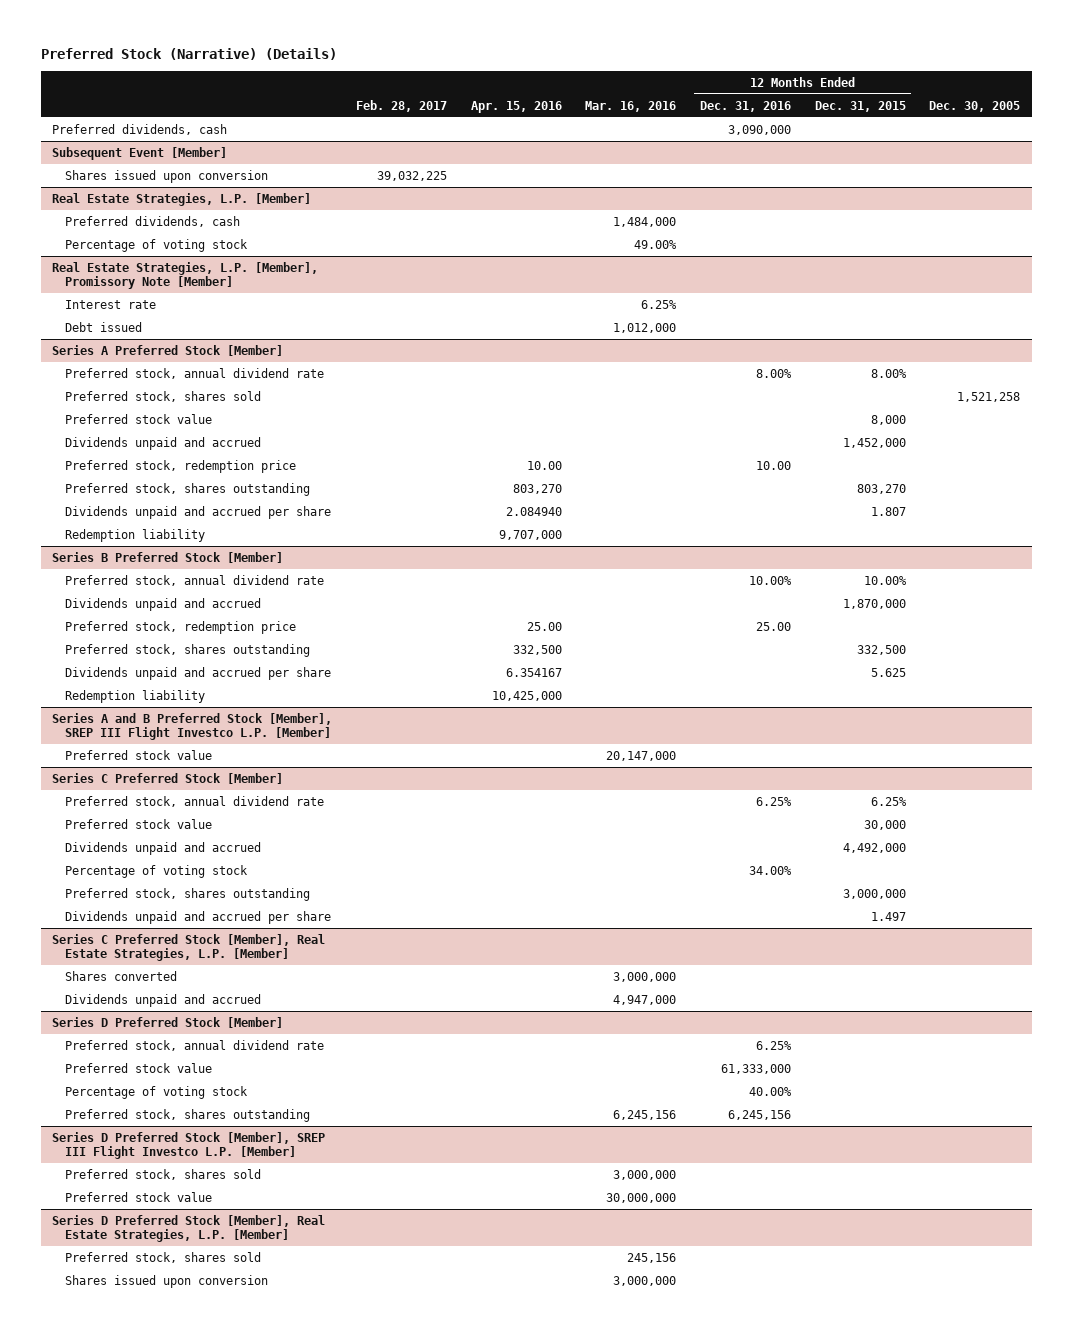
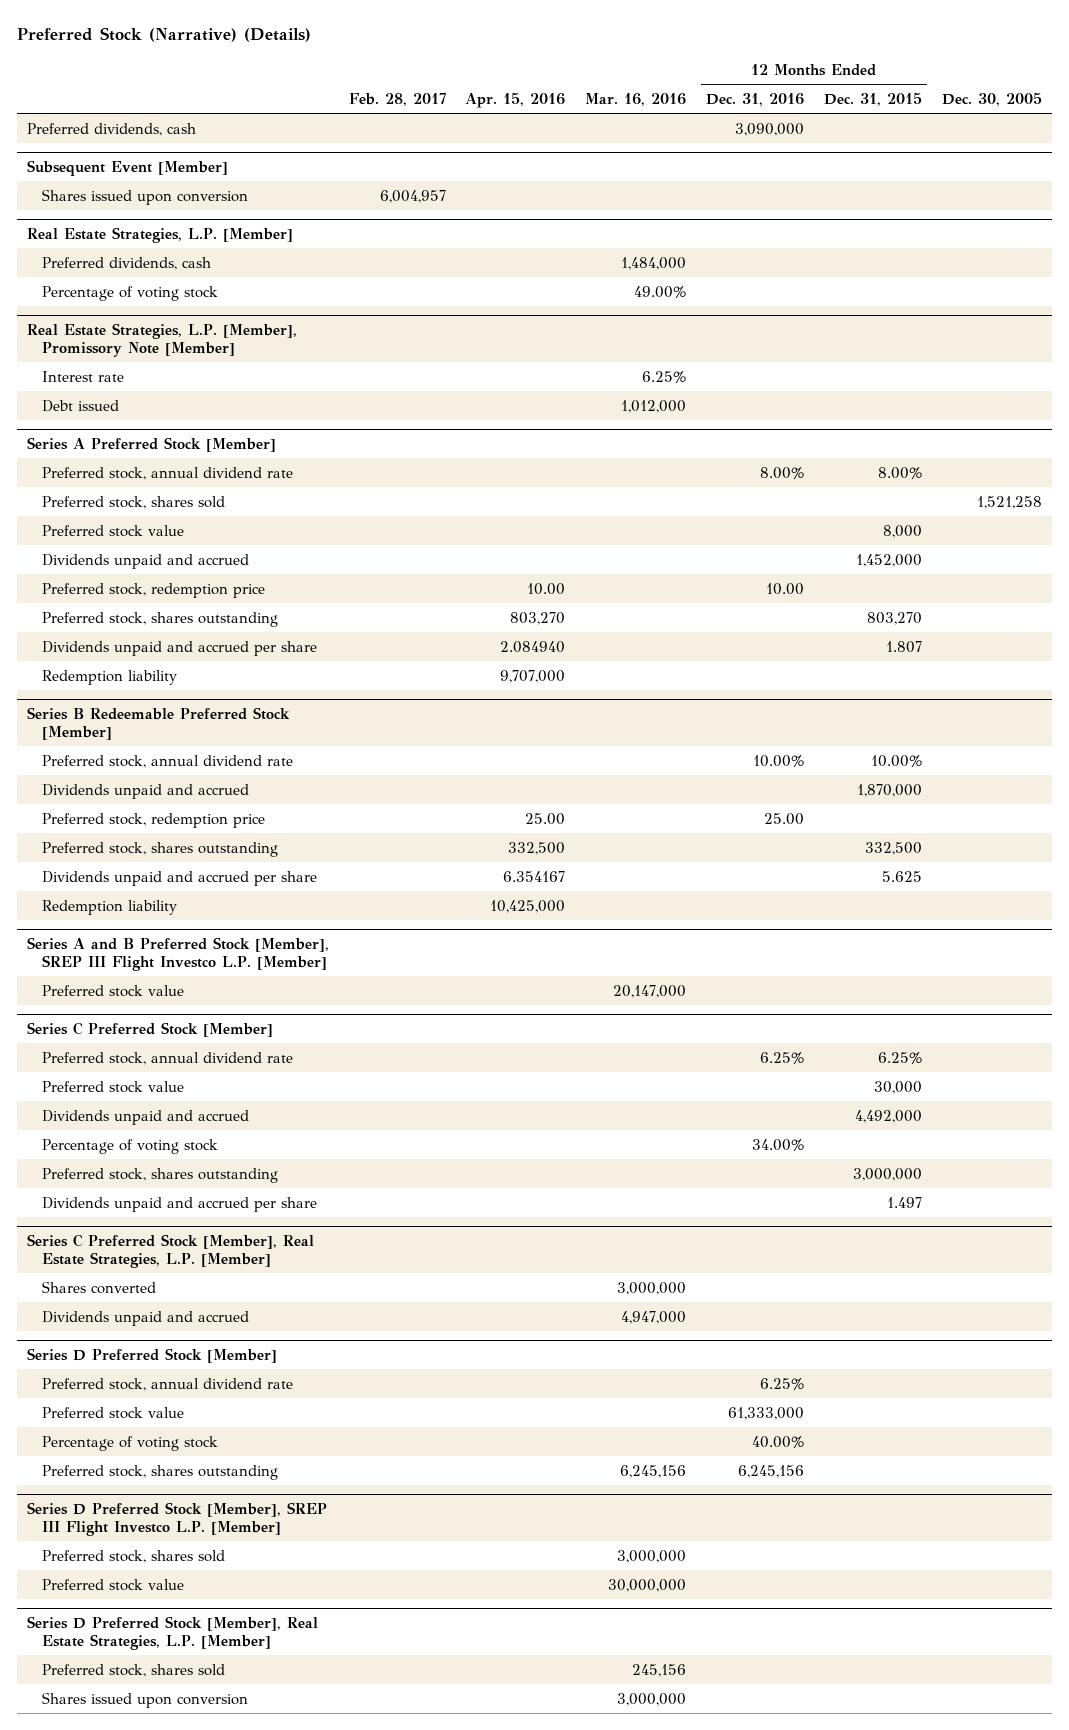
[376,170,447,181] 39,032,225 -> [379,189,446,203] 6,004,957
[52,551,284,563] Series B Preferred Stock [Member] -> [26,706,290,740] Series B Redeemable Preferred Stock [Member]

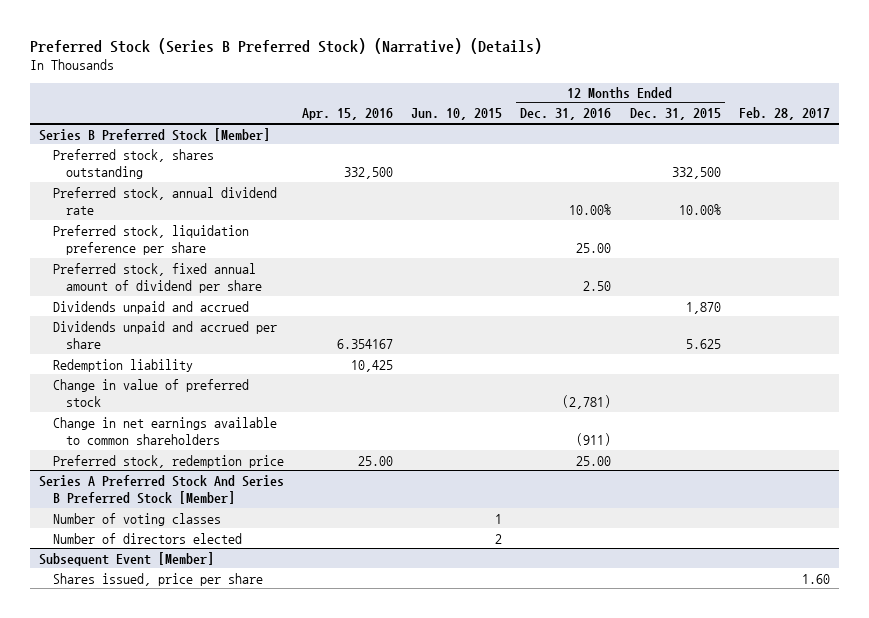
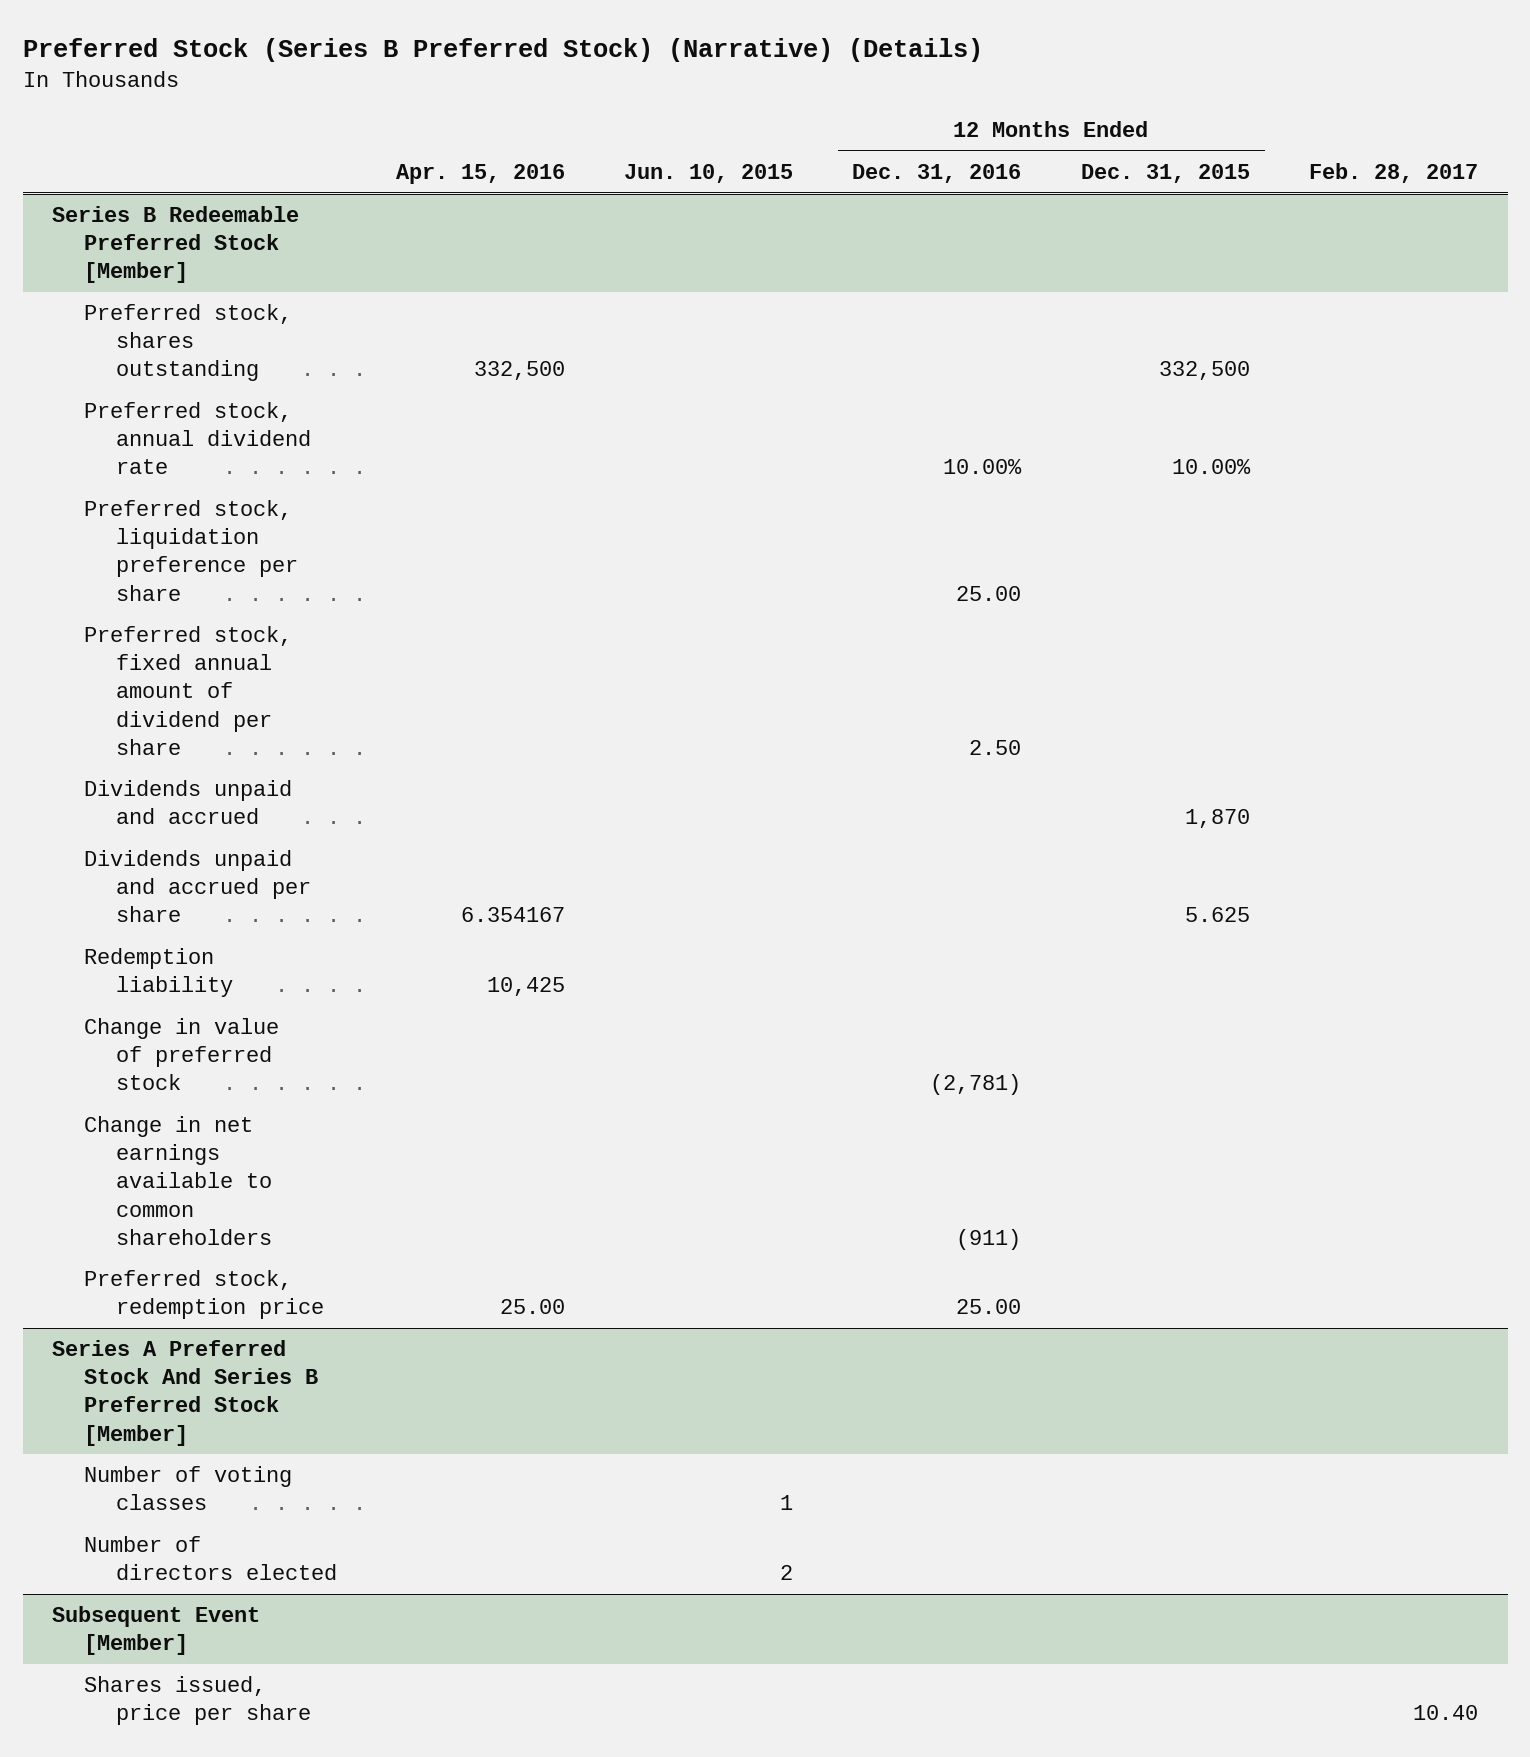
[38,127,270,141] Series B Preferred Stock [Member] -> [52,206,300,284] Series B Redeemable Preferred Stock [Member]
[801,573,830,584] 1.60 -> [1412,1705,1478,1721] 10.40

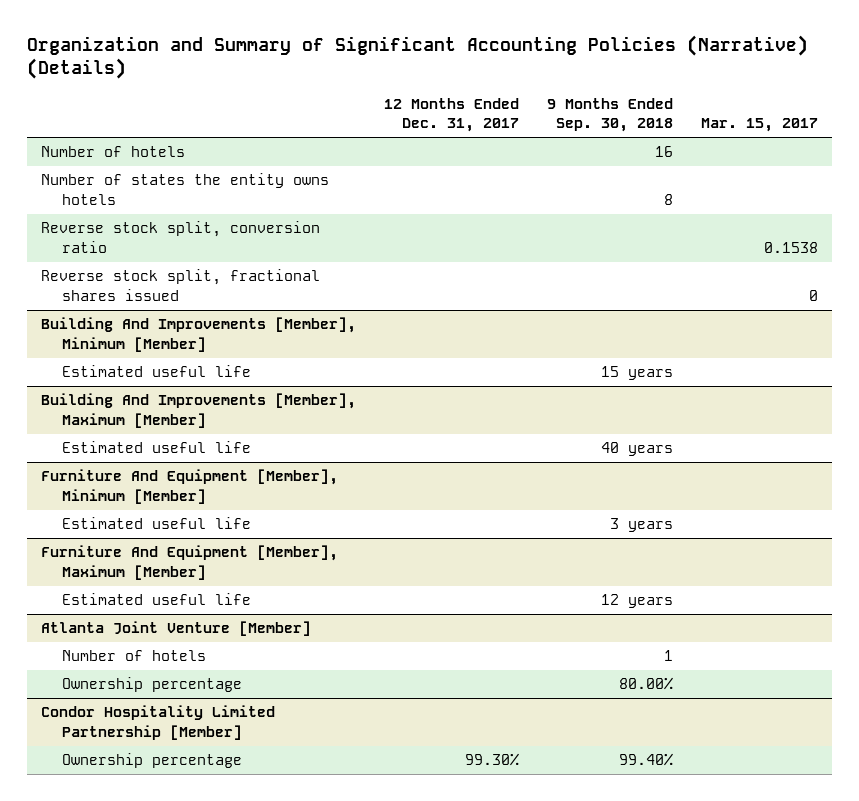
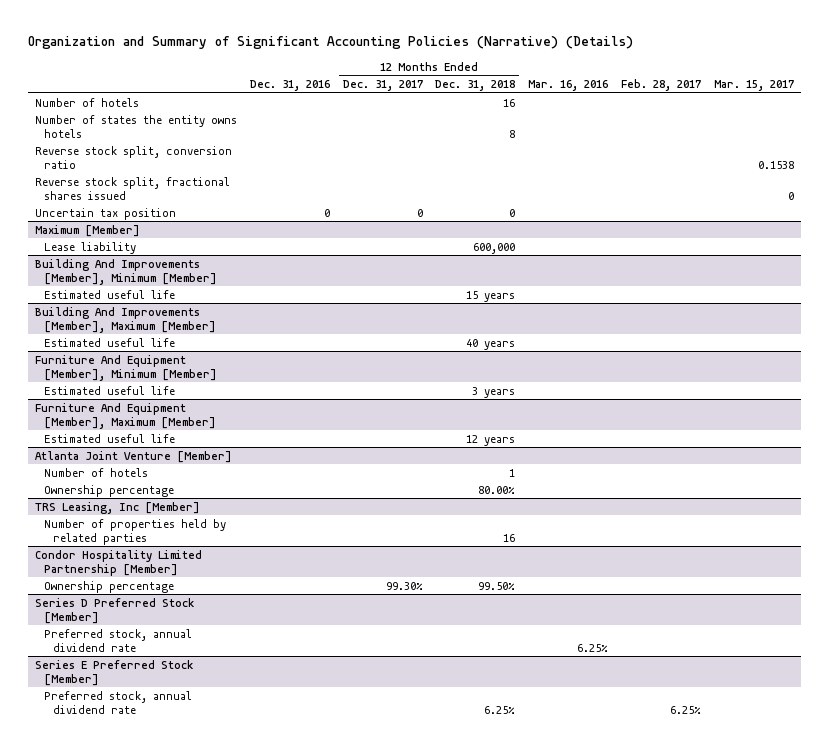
[546,97,673,133] 9 Months Ended Sep. 30, 2018 -> none
none -> [249,80,330,92] Dec. 31, 2016
none -> [435,80,516,92] Dec. 31, 2018
none -> [528,80,609,92] Mar. 16, 2016
none -> [621,79,702,92] Feb. 28, 2017
none -> [34,207,176,220] Uncertain tax position
none -> [34,224,140,237] Maximum [Member]
none -> [43,241,136,254] Lease liability
none -> [34,501,200,514] TRS Leasing, Inc [Member]
none -> [43,518,226,545] Number of properties held by related parties
none -> [34,597,194,624] Series D Preferred Stock [Member]
none -> [43,628,192,652] Preferred stock, annual dividend rate
none -> [34,659,193,686] Series E Preferred Stock [Member]
none -> [43,690,192,714] Preferred stock, annual dividend rate

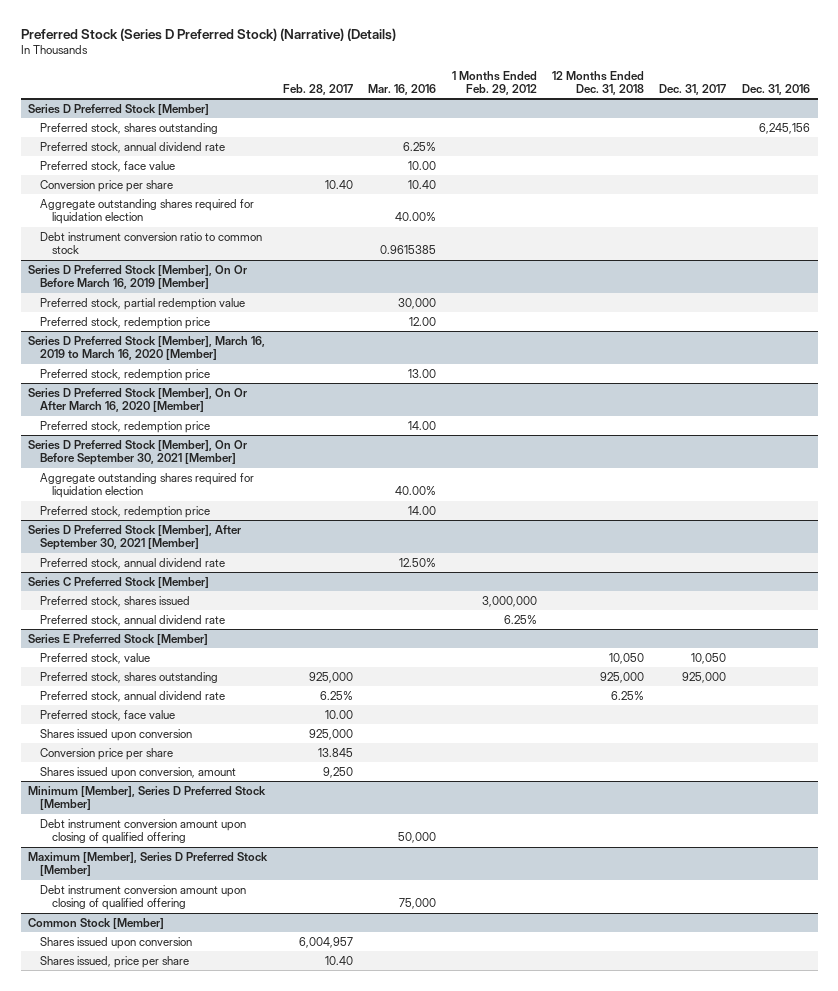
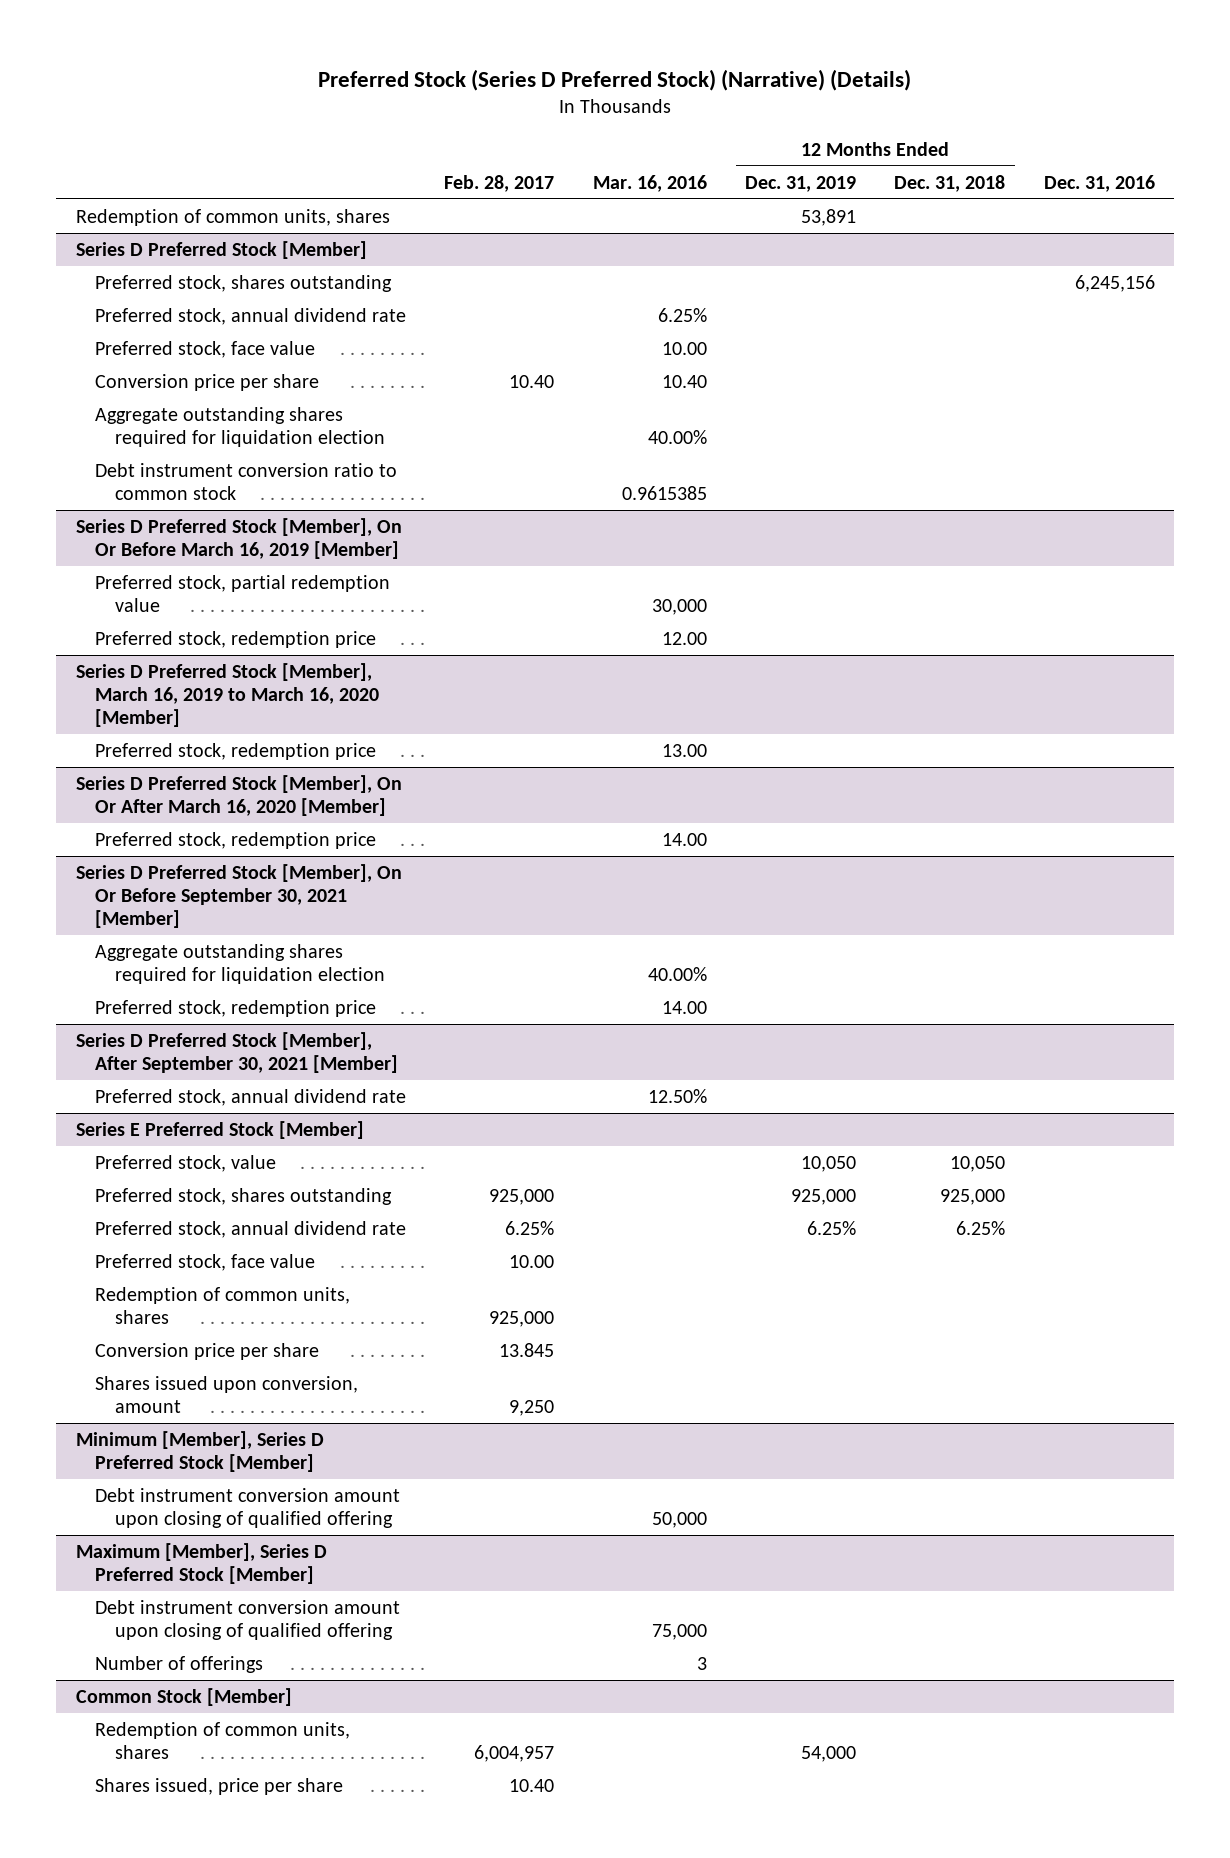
[451,70,537,96] 1 Months Ended Feb. 29, 2012 -> none
[659,84,727,96] Dec. 31, 2017 -> none
none -> [745,175,857,192] Dec. 31, 2019
none -> [75,208,390,226] Redemption of common units, shares
[28,576,210,588] Series C Preferred Stock [Member] -> none
[40,595,191,607] Preferred stock, shares issued -> none
[40,614,226,626] Preferred stock, annual dividend rate -> none
[40,728,193,741] Shares issued upon conversion -> [95,1286,351,1324] Redemption of common units, shares
none -> [95,1655,264,1673] Number of offerings
[40,936,193,949] Shares issued upon conversion -> [95,1721,351,1759] Redemption of common units, shares

